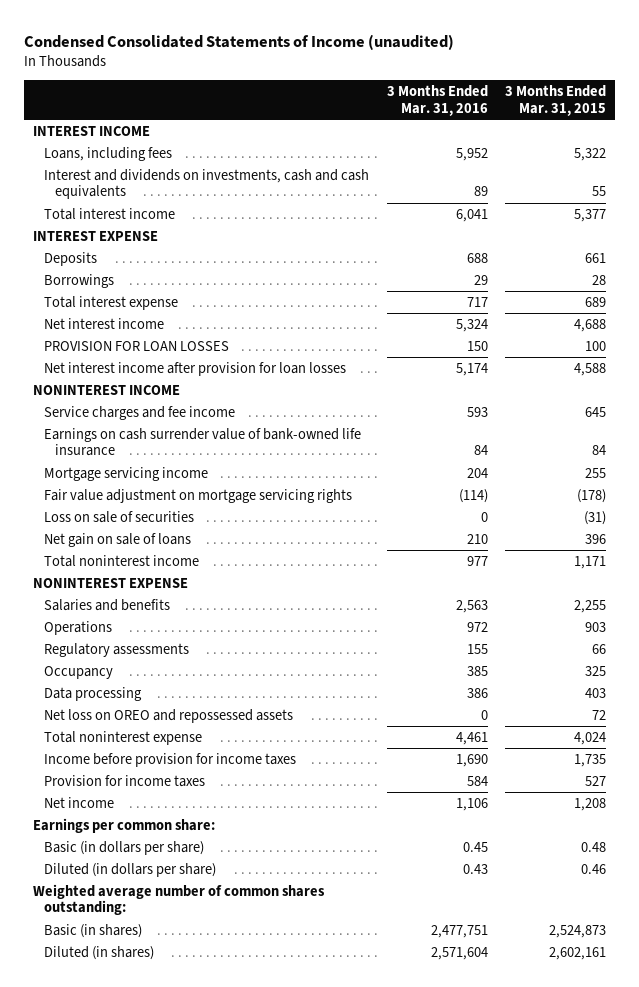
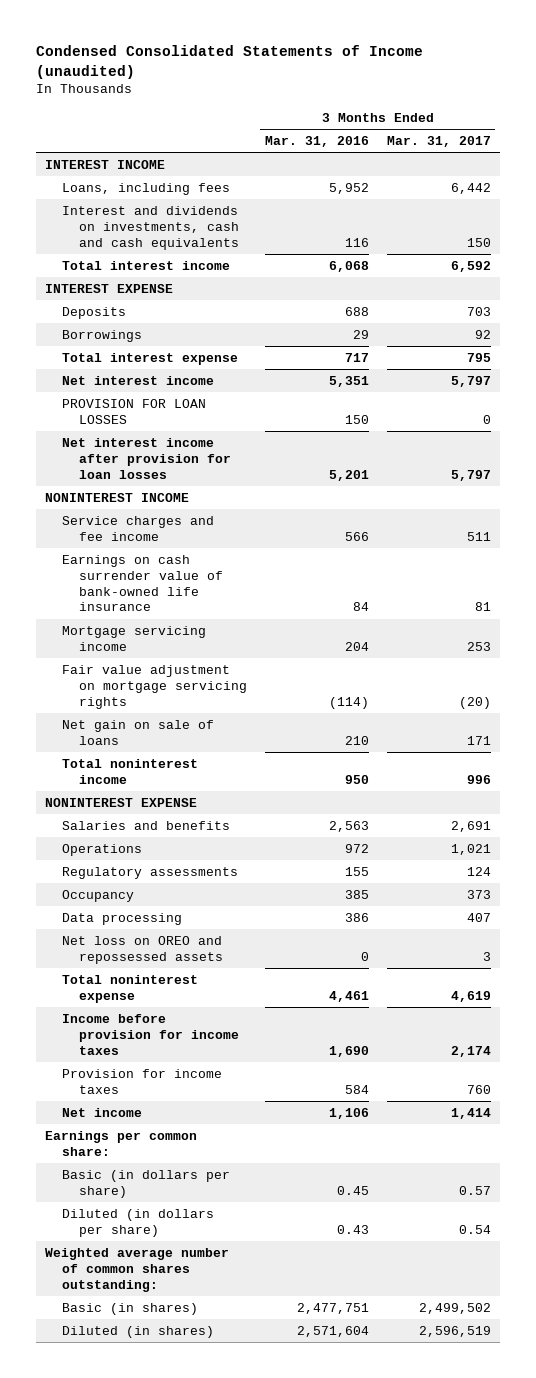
[505,85,607,116] 3 Months Ended Mar. 31, 2015 -> none
none -> [386,136,491,148] Mar. 31, 2017
[473,186,488,197] 89 -> [344,237,369,247] 116
[455,208,488,222] 6,041 -> [328,260,369,272] 6,068
[455,318,488,332] 5,324 -> [328,375,369,387] 5,351
[455,362,488,376] 5,174 -> [328,469,369,481] 5,201
[466,406,488,417] 593 -> [344,531,369,541] 566
[44,510,195,523] Loss on sale of securities -> none
[466,555,488,566] 977 -> [344,774,369,784] 950

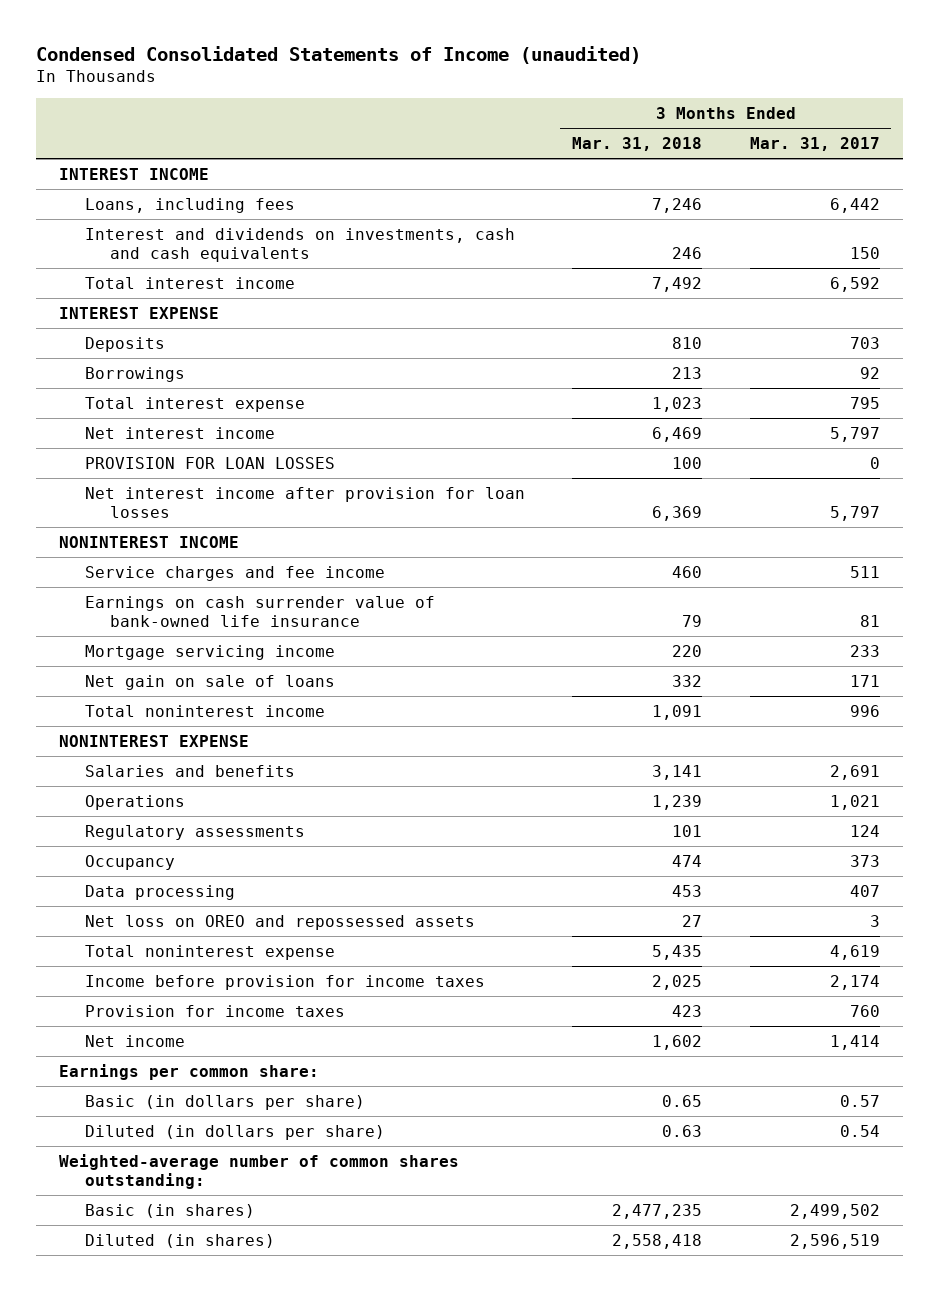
[264,136,369,148] Mar. 31, 2016 -> none
none -> [572,137,703,152] Mar. 31, 2018
[62,664,248,709] Fair value adjustment on mortgage servicing rights -> none
[466,641,491,651] 253 -> [849,644,880,657] 233
[45,1247,230,1292] Weighted average number of common shares outstanding: -> [59,1153,460,1189] Weighted-average number of common shares outstanding:

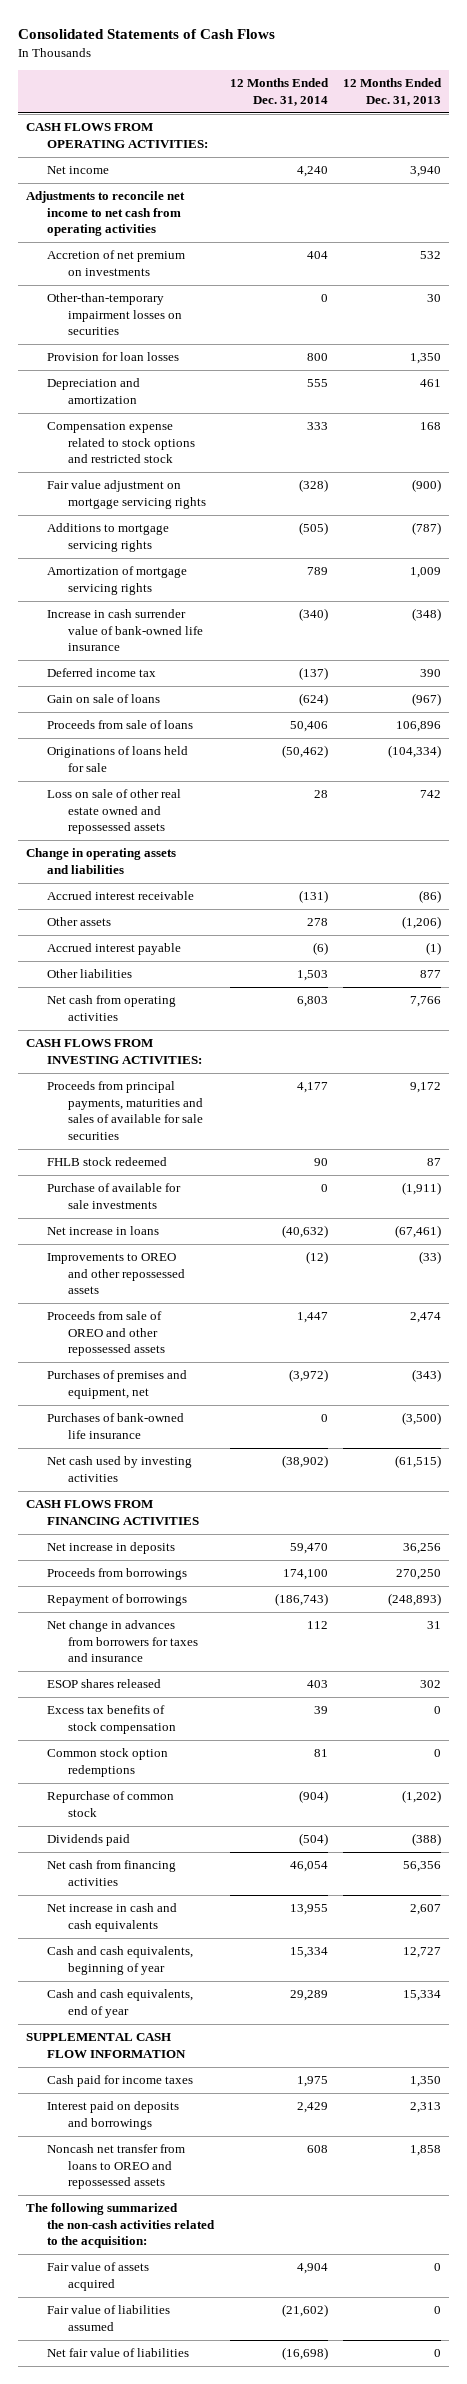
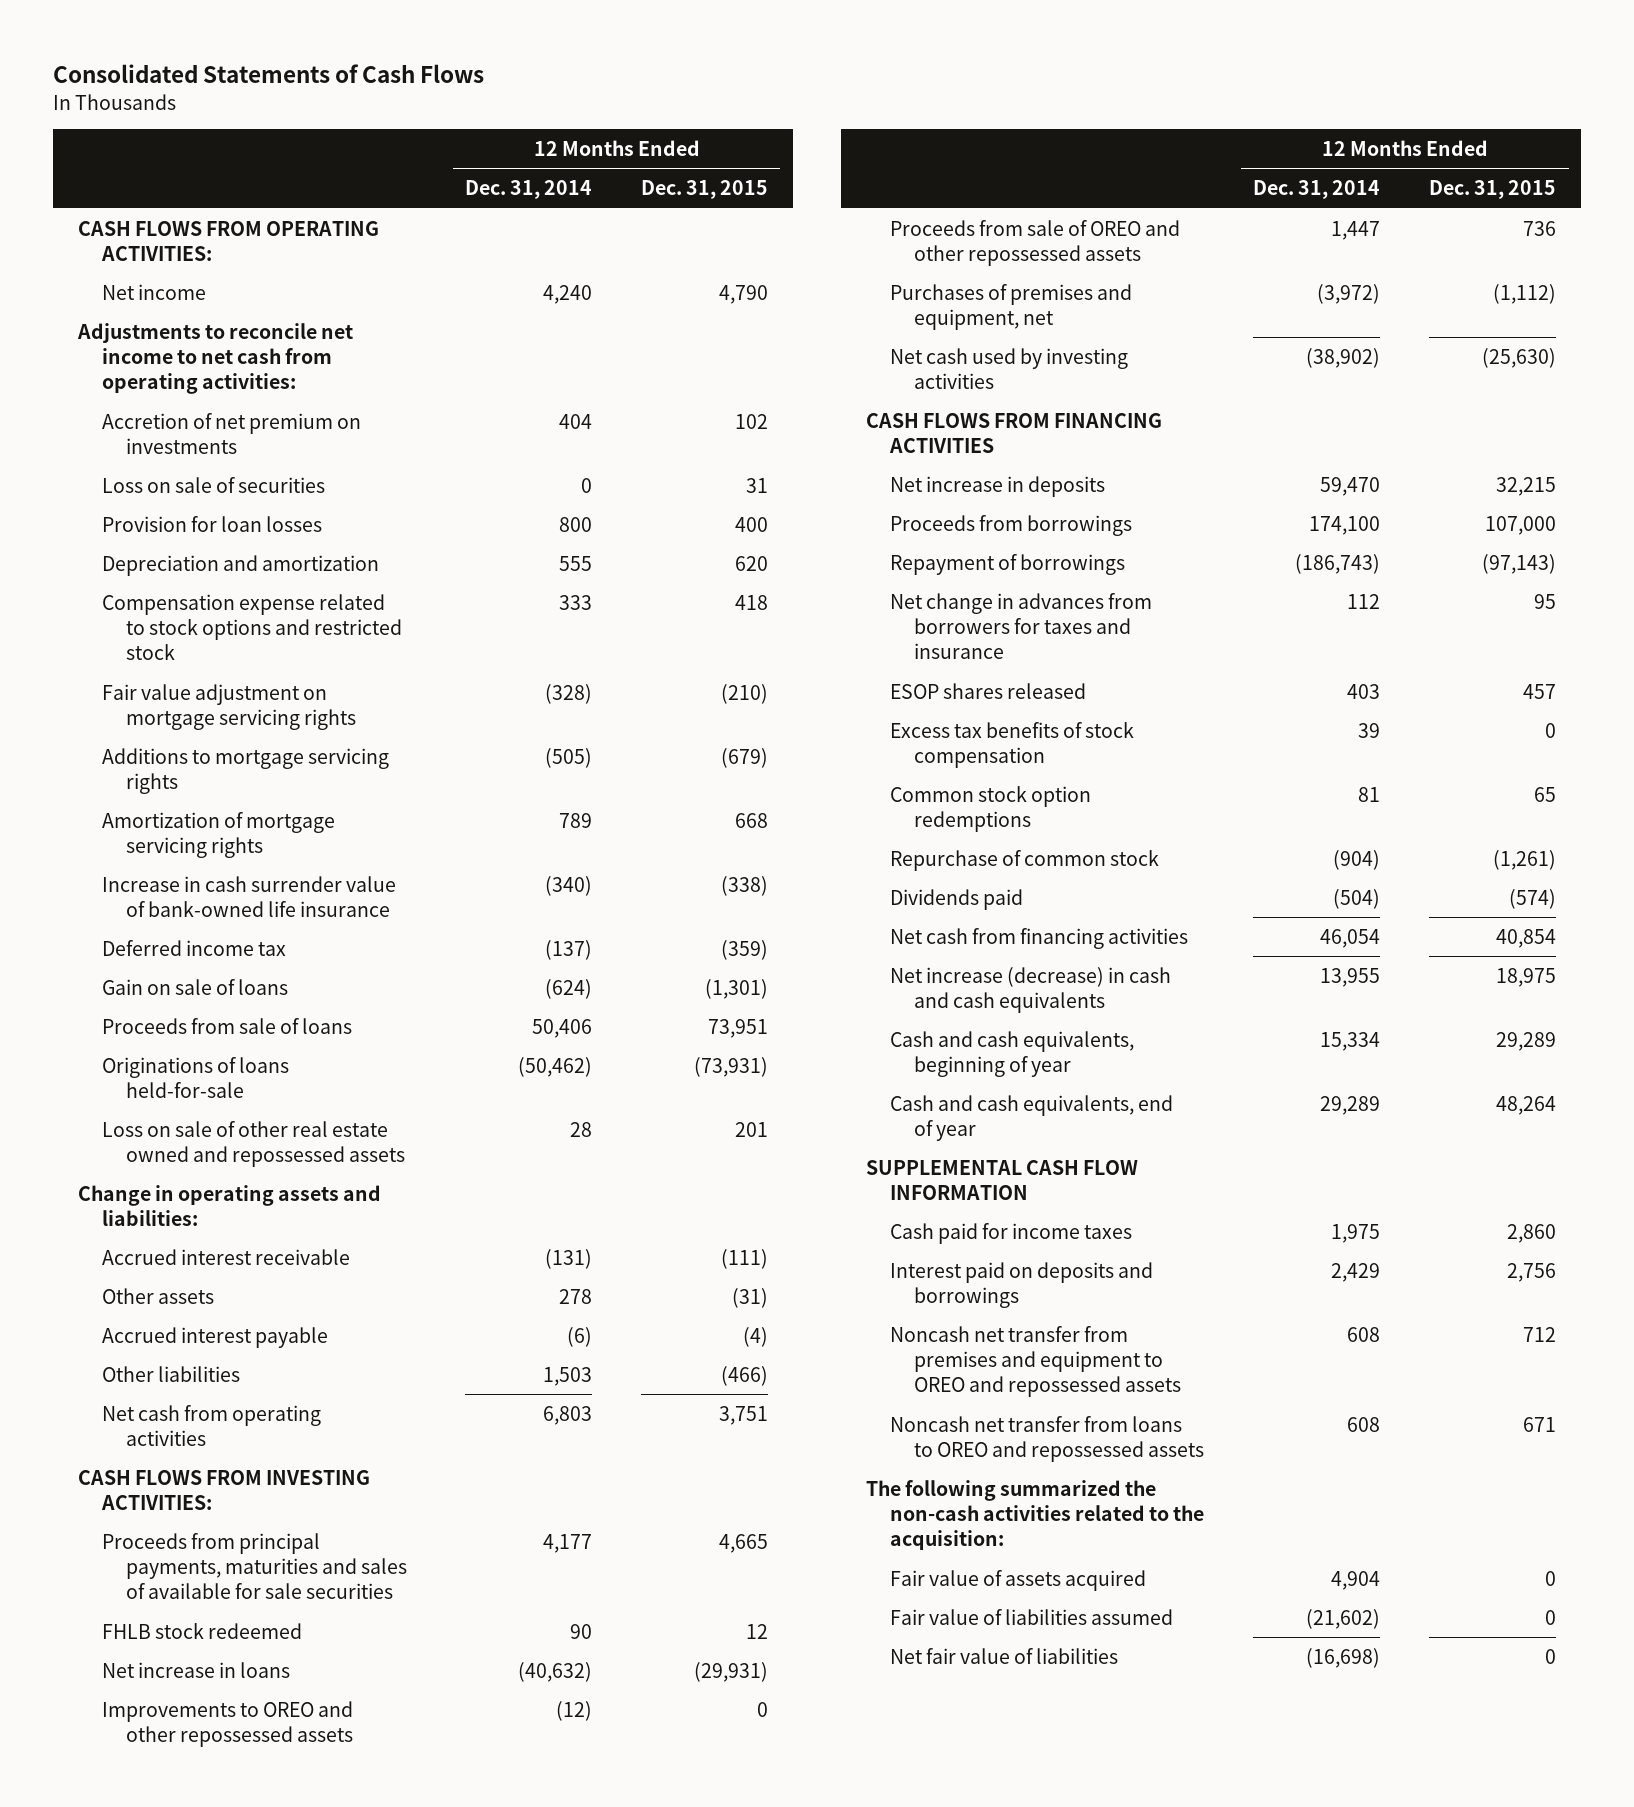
[343,78,443,106] 12 Months Ended Dec. 31, 2013 -> none
none -> [641,180,769,200] Dec. 31, 2015
[26,191,186,237] Adjustments to reconcile net income to net cash from operating activities -> [76,322,353,395] Adjustments to reconcile net income to net cash from operating activities:
[46,293,182,336] Other-than-temporary impairment losses on securities -> none
none -> [101,476,325,493] Loss on sale of securities
[46,746,188,772] Originations of loans held for sale -> [101,1056,289,1099] Originations of loans held-for-sale
[26,848,177,874] Change in operating assets and liabilities -> [77,1184,381,1227] Change in operating assets and liabilities:
[46,1183,181,1209] Purchase of available for sale investments -> none
[46,1413,184,1439] Purchases of bank-owned life insurance -> none
[46,1903,177,1932] Net increase in cash and cash equivalents -> [890,966,1172,1014] Net increase (decrease) in cash and cash equivalents
none -> [890,1325,1182,1398] Noncash net transfer from premises and equipment to OREO and repossessed assets

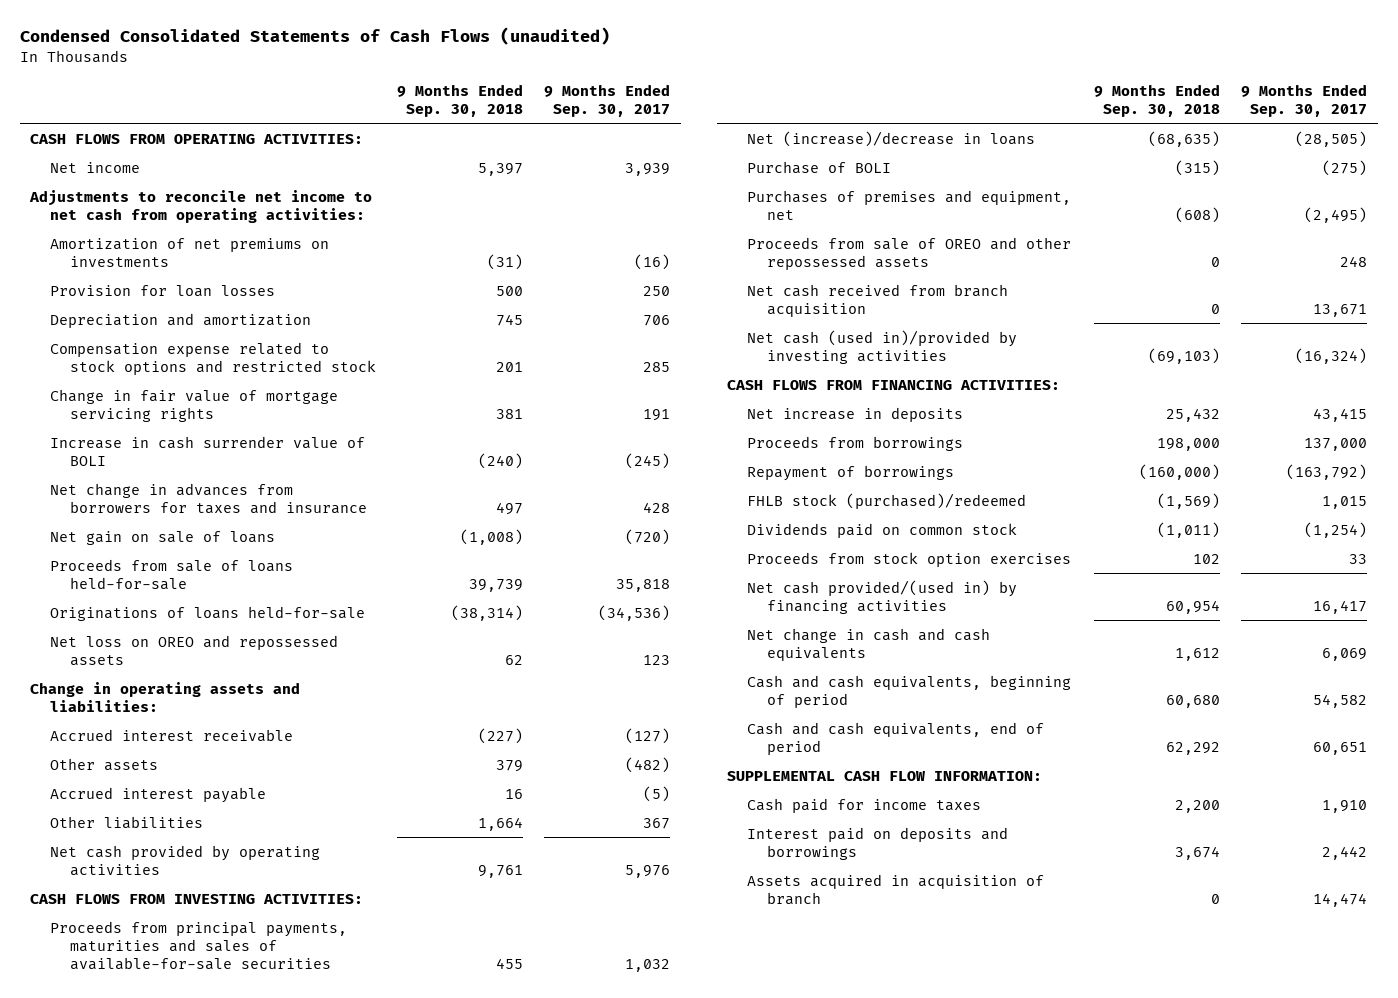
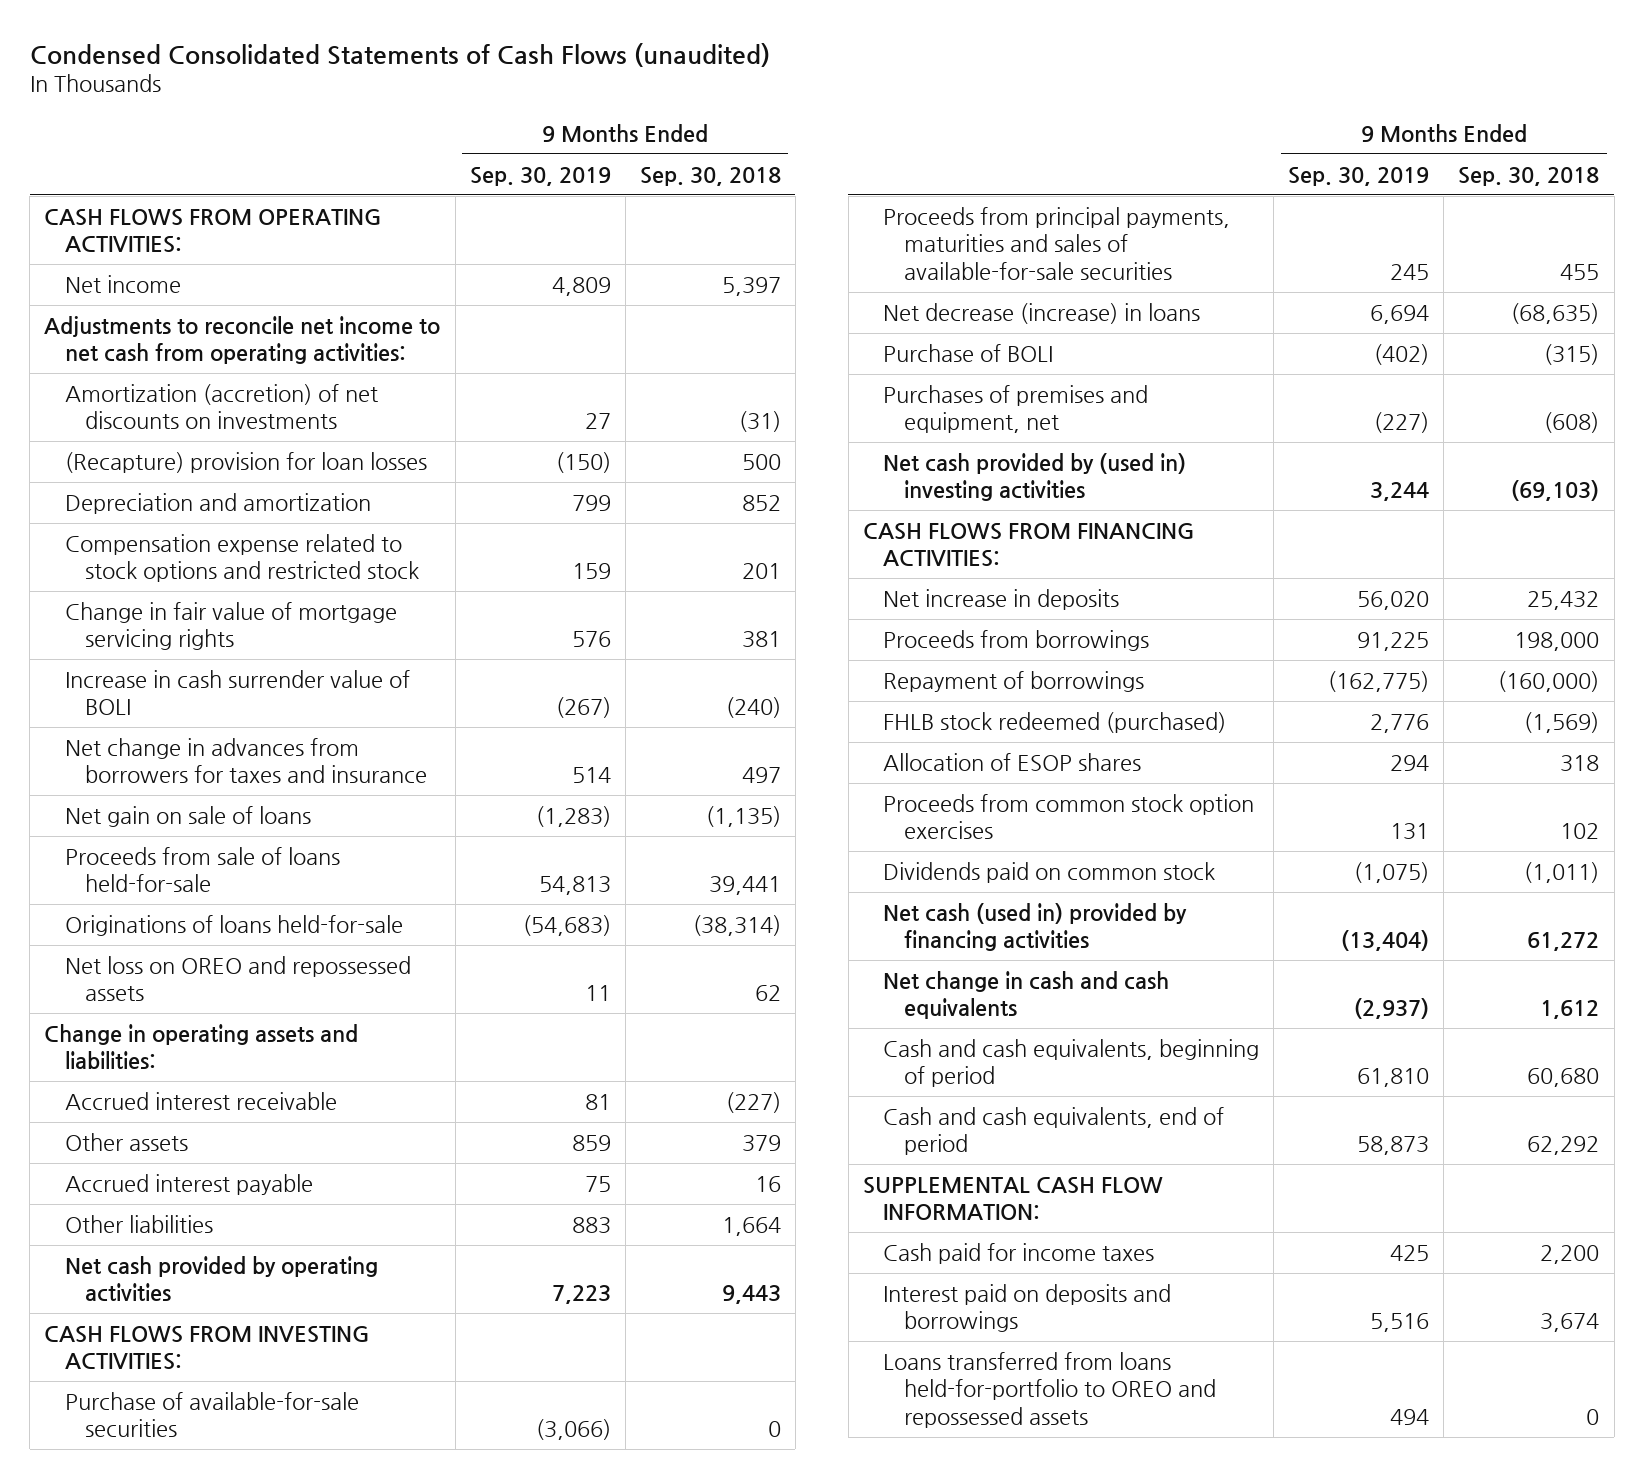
[544,83,671,117] 9 Months Ended Sep. 30, 2017 -> none
none -> [469,166,611,186] Sep. 30, 2019
[50,237,330,267] Amortization of net premiums on investments -> [64,383,378,430] Amortization (accretion) of net discounts on investments
[50,284,276,297] Provision for loan losses -> [64,451,427,473] (Recapture) provision for loan losses
[495,313,523,326] 745 -> [741,494,781,511] 852
[459,528,523,545] (1,008) -> [705,805,781,827] (1,135)
[468,578,523,592] 39,739 -> [708,876,781,896] 39,441
[477,864,523,878] 9,761 -> [721,1285,781,1305] 9,443
none -> [64,1391,359,1438] Purchase of available-for-sale securities
[747,130,1036,147] Net (increase)/decrease in loans -> [883,302,1201,324] Net decrease (increase) in loans
[747,236,1072,270] Proceeds from sale of OREO and other repossessed assets -> none
[747,283,1009,317] Net cash received from branch acquisition -> none
[747,329,1018,364] Net cash (used in)/provided by investing activities -> [883,452,1187,502] Net cash provided by (used in) investing activities
[747,492,1027,509] FHLB stock (purchased)/redeemed -> [883,711,1227,733] FHLB stock redeemed (purchased)
none -> [883,752,1142,771] Allocation of ESOP shares
none -> [883,793,1255,840] Proceeds from common stock option exercises
[747,551,1072,567] Proceeds from stock option exercises -> none
[747,579,1018,614] Net cash provided/(used in) by financing activities -> [883,902,1188,952] Net cash (used in) provided by financing activities
[1166,599,1221,614] 60,954 -> [1527,932,1600,952] 61,272
[747,873,1045,905] Assets acquired in acquisition of branch -> none
none -> [883,1351,1216,1428] Loans transferred from loans held-for-portfolio to OREO and repossessed assets

